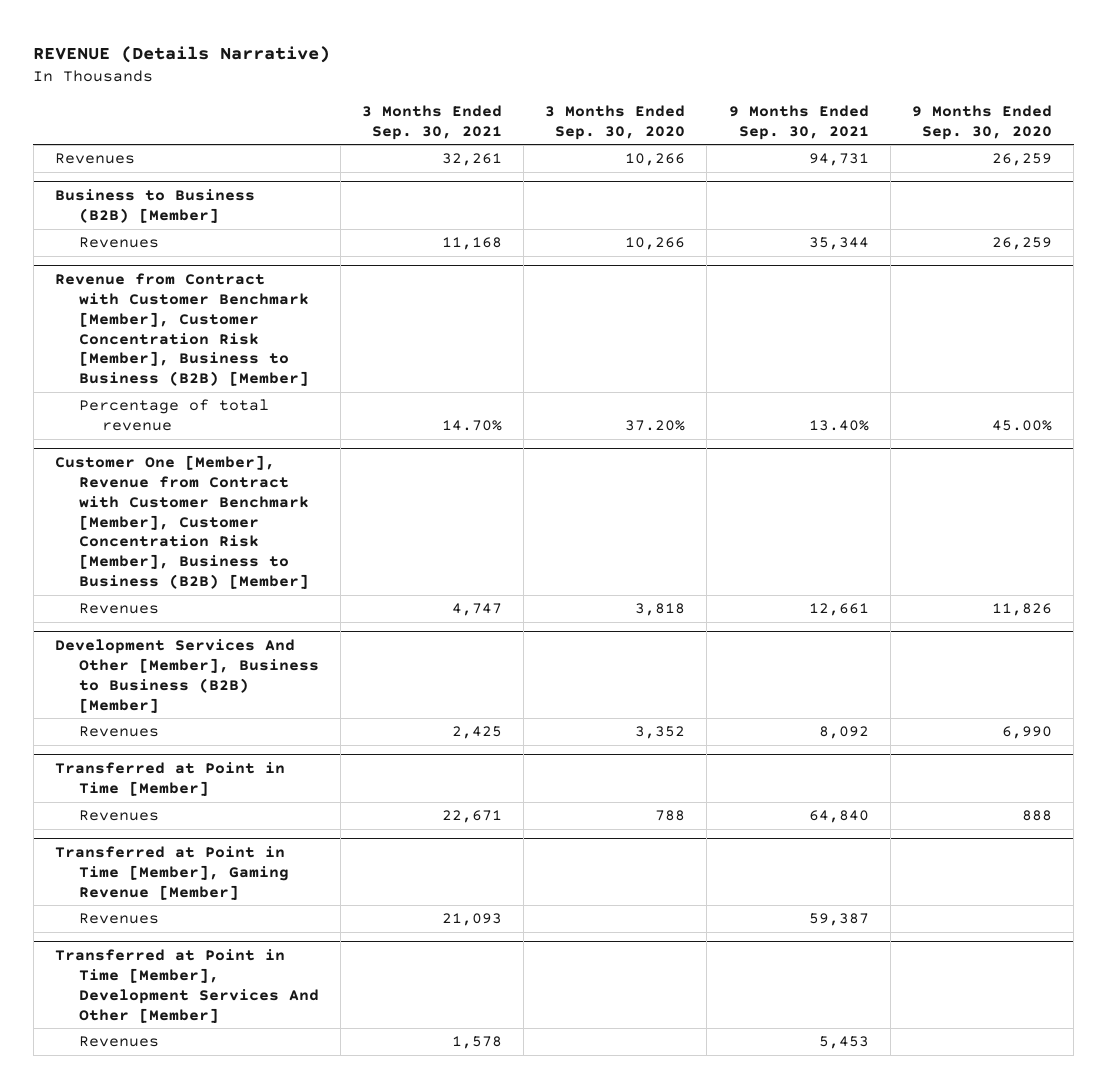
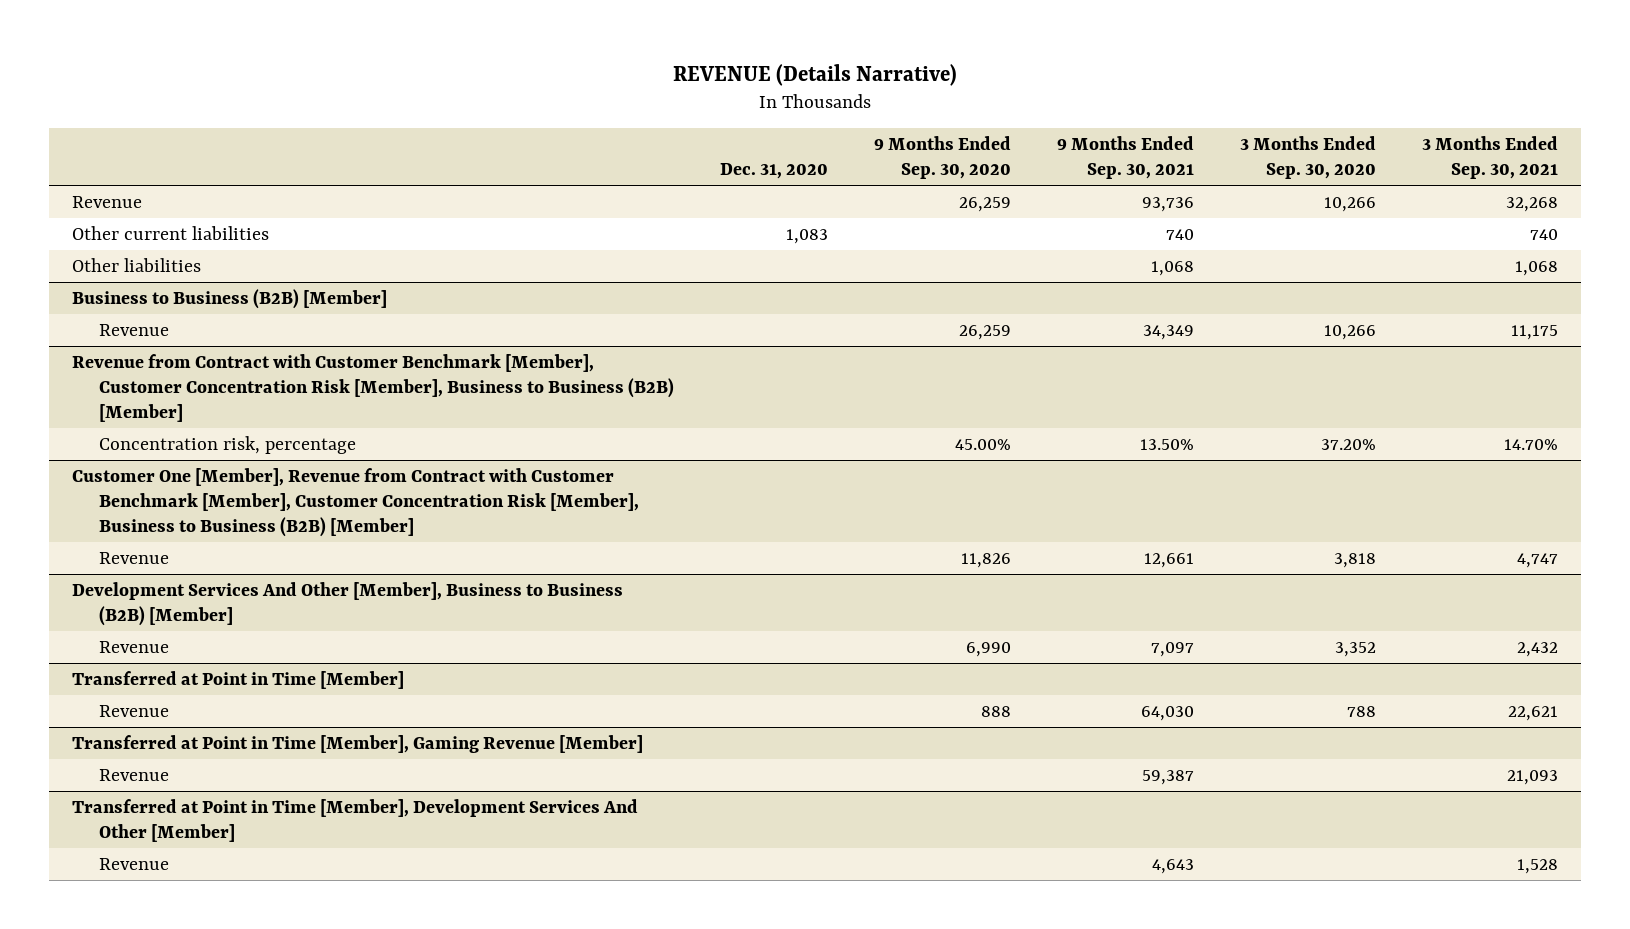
none -> [720,163,829,180] Dec. 31, 2020
[54,153,135,165] Revenues -> none
none -> [72,195,143,208] Revenue
none -> [72,225,270,240] Other current liabilities
none -> [72,257,202,272] Other liabilities
[78,237,159,249] Revenues -> none
none -> [99,323,170,336] Revenue
[78,399,269,432] Percentage of total revenue -> none
none -> [99,435,357,454] Concentration risk, percentage
[78,603,159,615] Revenues -> [99,551,170,564] Revenue
[78,726,159,738] Revenues -> none
none -> [99,640,170,653] Revenue
[78,810,159,822] Revenues -> none
none -> [99,704,170,717] Revenue
[78,913,159,925] Revenues -> [99,768,170,781] Revenue
[78,1036,159,1048] Revenues -> none
none -> [99,857,170,870] Revenue

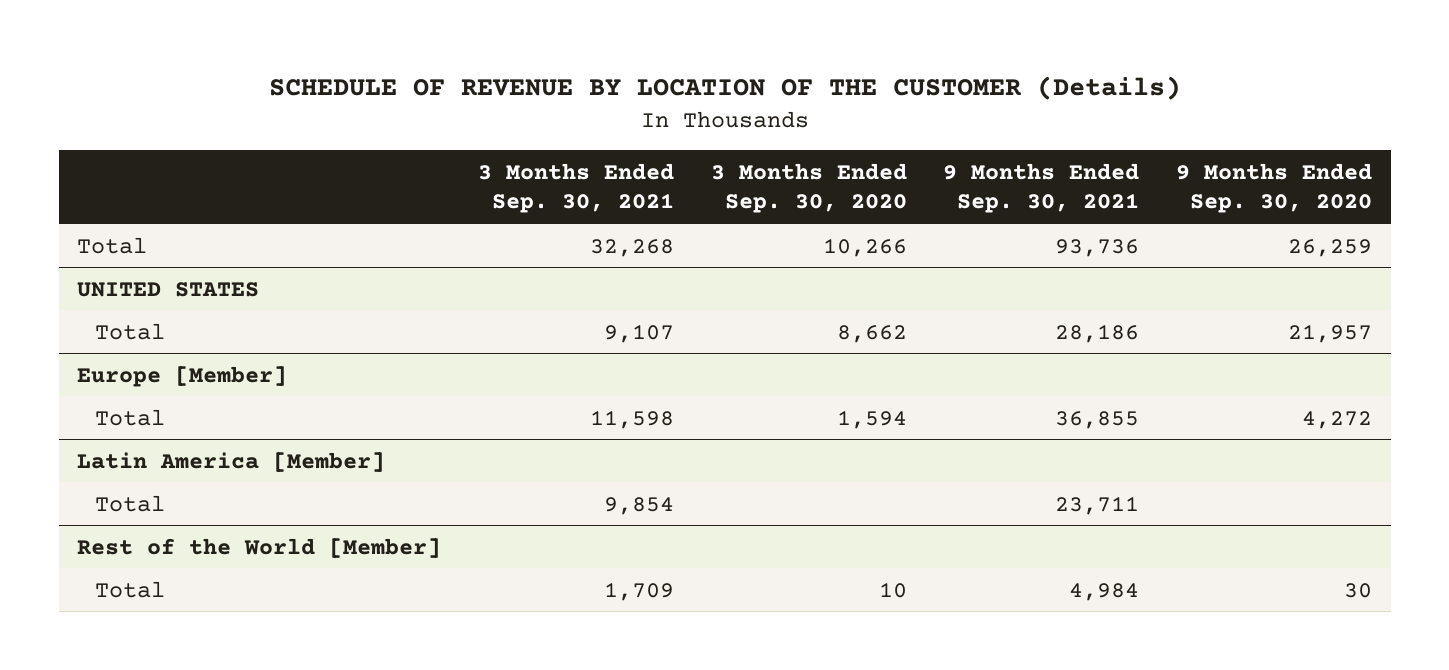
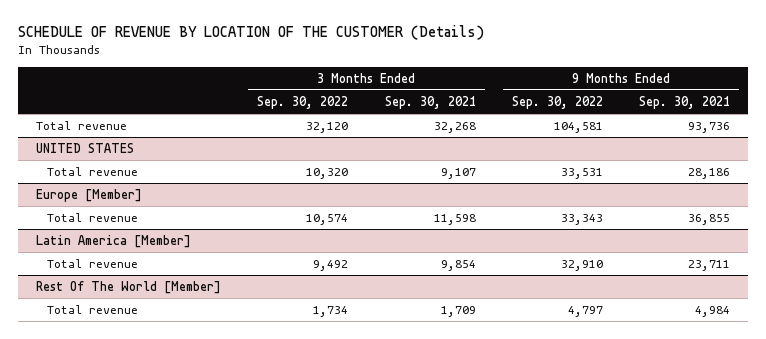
[710,162,907,214] 3 Months Ended Sep. 30, 2020 -> none
[1176,162,1373,214] 9 Months Ended Sep. 30, 2020 -> none
none -> [257,95,349,109] Sep. 30, 2022
none -> [511,95,603,109] Sep. 30, 2022
[77,236,148,254] Total -> [36,120,128,130] Total revenue
[94,322,165,340] Total -> [47,166,139,176] Total revenue
[94,408,165,426] Total -> [47,212,139,222] Total revenue
[94,494,165,512] Total -> [47,258,139,268] Total revenue
[77,537,442,558] Rest of the World [Member] -> [36,280,222,294] Rest Of The World [Member]
[94,580,165,598] Total -> [47,304,139,314] Total revenue

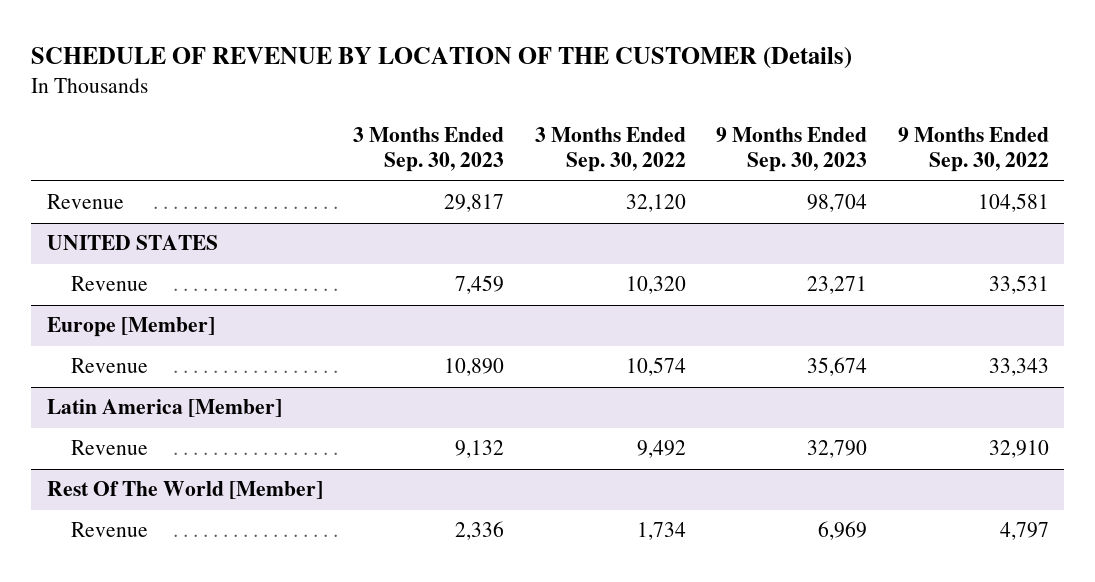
[384,95,476,109] Sep. 30, 2021 -> none
[639,95,731,109] Sep. 30, 2021 -> none
none -> [353,126,505,173] 3 Months Ended Sep. 30, 2023
none -> [716,126,868,173] 9 Months Ended Sep. 30, 2023
[36,120,128,130] Total revenue -> [46,194,124,210] Revenue
[47,166,139,176] Total revenue -> [71,276,149,292] Revenue
[47,212,139,222] Total revenue -> [71,358,149,374] Revenue
[47,258,139,268] Total revenue -> [71,440,149,456] Revenue
[47,304,139,314] Total revenue -> [71,522,149,538] Revenue

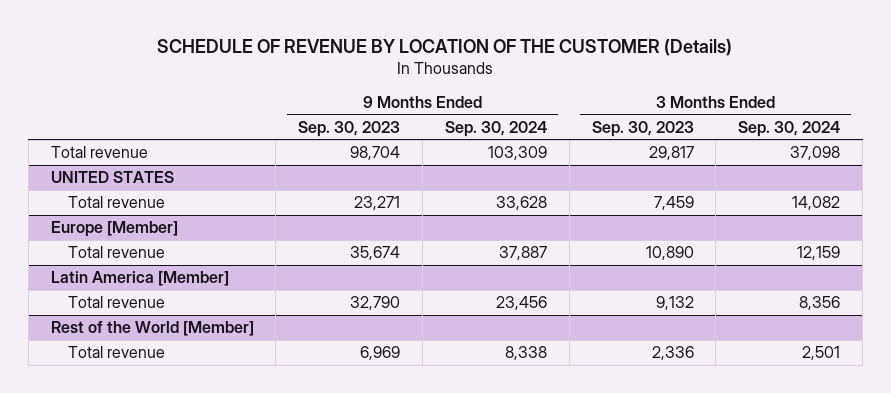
[534,126,686,173] 3 Months Ended Sep. 30, 2022 -> none
[897,126,1049,173] 9 Months Ended Sep. 30, 2022 -> none
none -> [444,120,547,137] Sep. 30, 2024
none -> [738,120,841,137] Sep. 30, 2024
[46,194,124,210] Revenue -> [50,146,148,159] Total revenue
[71,276,149,292] Revenue -> [67,196,165,209] Total revenue
[71,358,149,374] Revenue -> [67,246,165,259] Total revenue
[71,440,149,456] Revenue -> [67,296,165,309] Total revenue
[46,481,323,500] Rest Of The World [Member] -> [50,321,254,337] Rest of the World [Member]
[71,522,149,538] Revenue -> [67,346,165,359] Total revenue

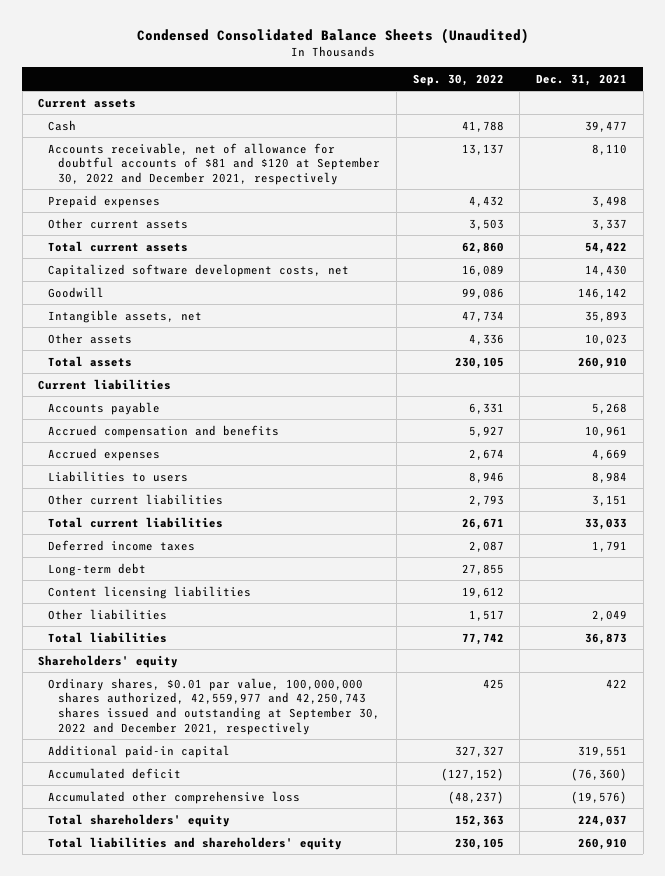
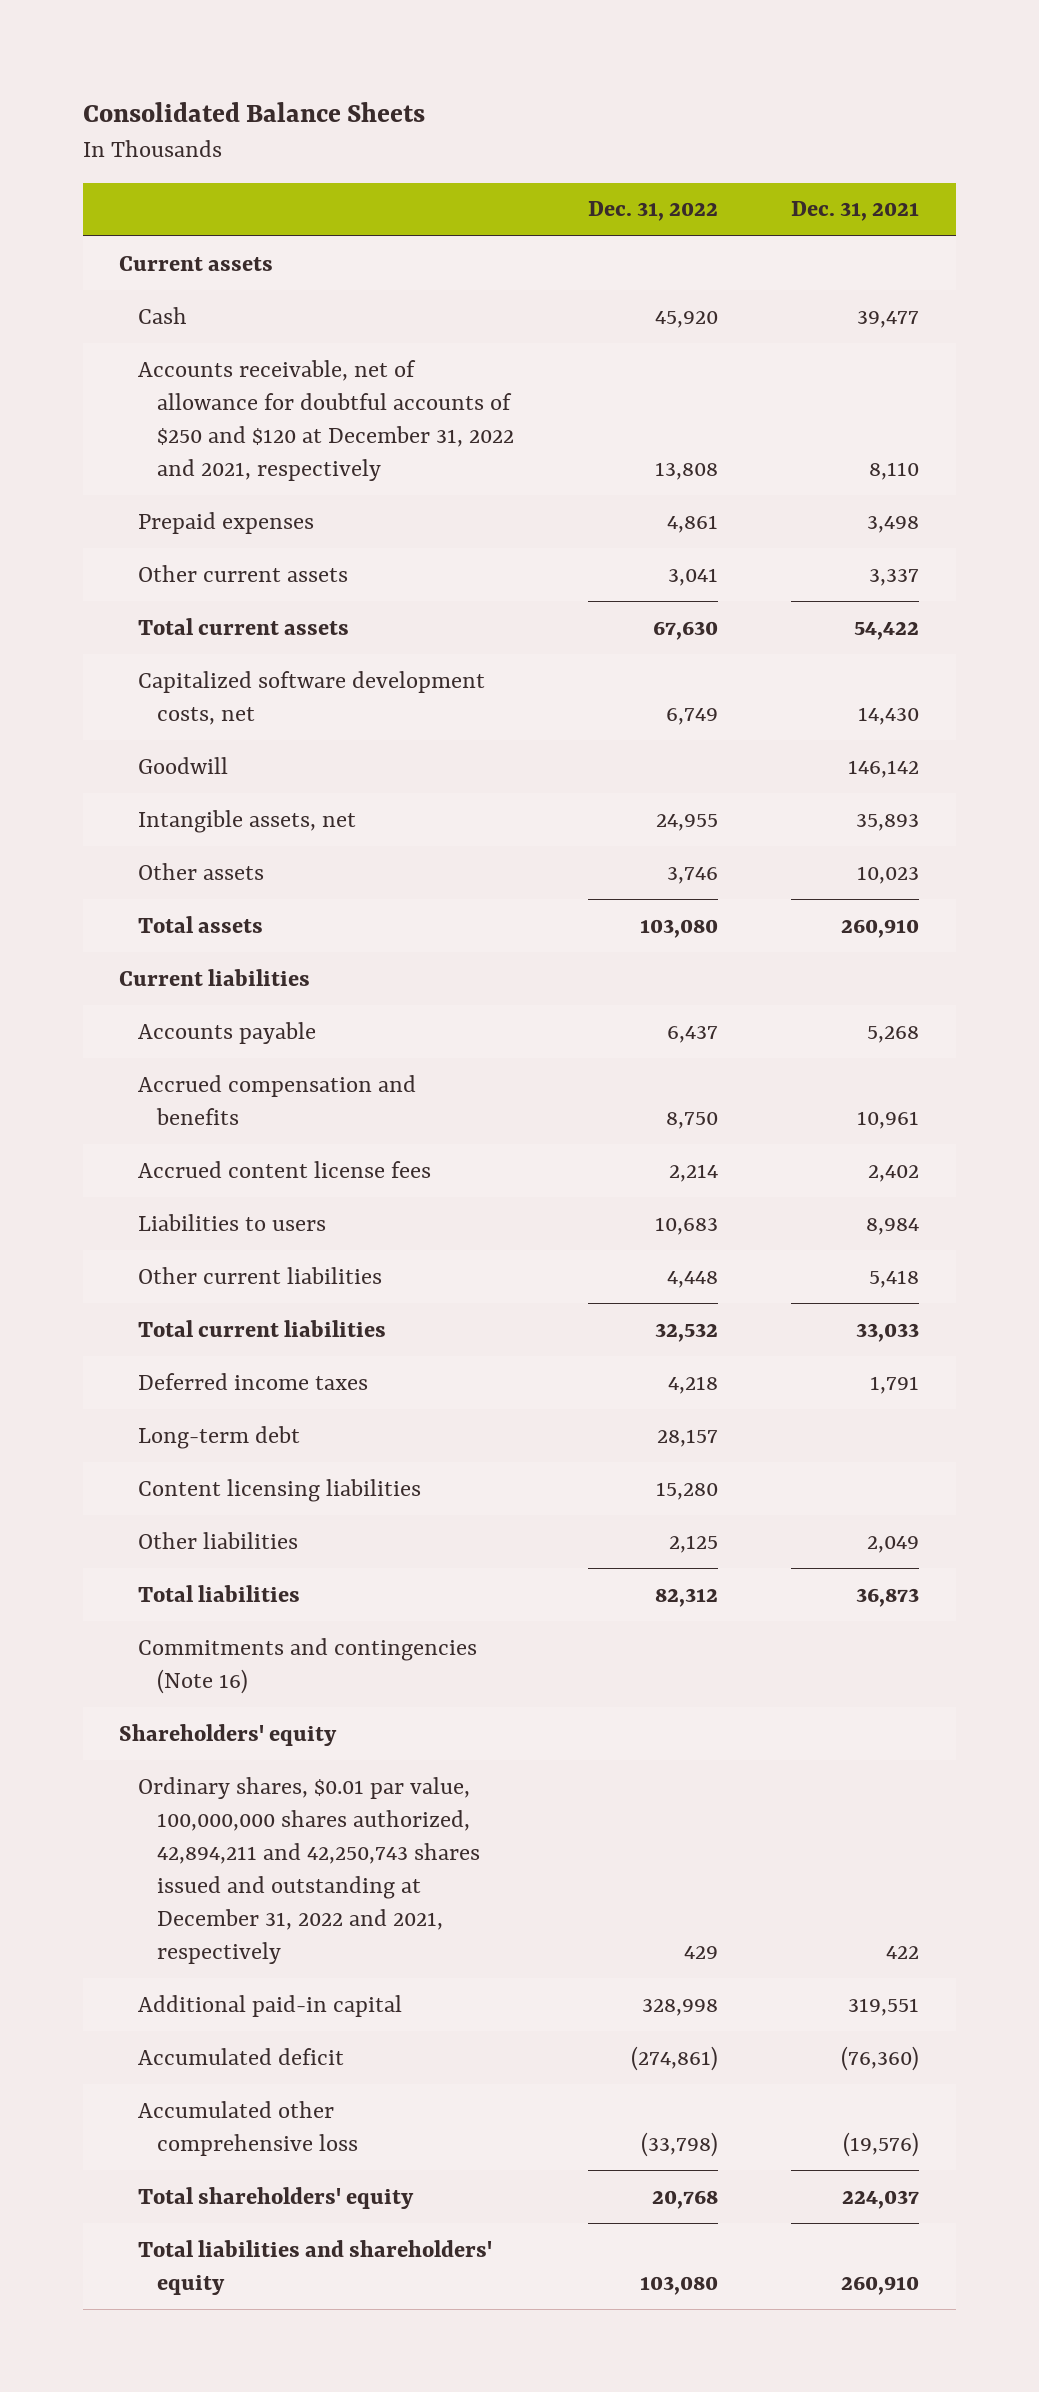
[136,27,529,44] Condensed Consolidated Balance Sheets (Unaudited) -> [82,102,425,123] Consolidated Balance Sheets
[412,73,504,86] Sep. 30, 2022 -> none
none -> [587,201,718,222] Dec. 31, 2022
[48,142,381,185] Accounts receivable, net of allowance for doubtful accounts of $81 and $120 at September 30, 2022 and December 2021, respectively -> [138,359,515,481] Accounts receivable, net of allowance for doubtful accounts of $250 and $120 at December 31, 2022 and 2021, respectively
[48,447,161,461] Accrued expenses -> none
none -> [138,1160,432,1178] Accrued content license fees
[592,494,628,506] 3,151 -> [869,1269,920,1288] 5,418
none -> [138,1637,478,1694] Commitments and contingencies (Note 16)
[48,677,381,735] Ordinary shares, $0.01 par value, 100,000,000 shares authorized, 42,559,977 and 42,250,743 shares issued and outstanding at September 30, 2022 and December 2021, respectively -> [138,1776,481,1964] Ordinary shares, $0.01 par value, 100,000,000 shares authorized, 42,894,211 and 42,250,743 shares issued and outstanding at December 31, 2022 and 2021, respectively

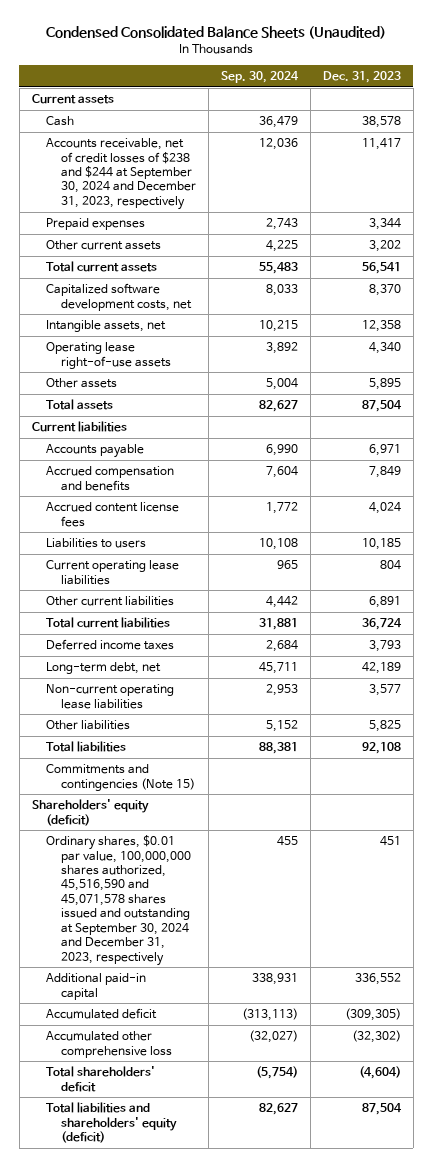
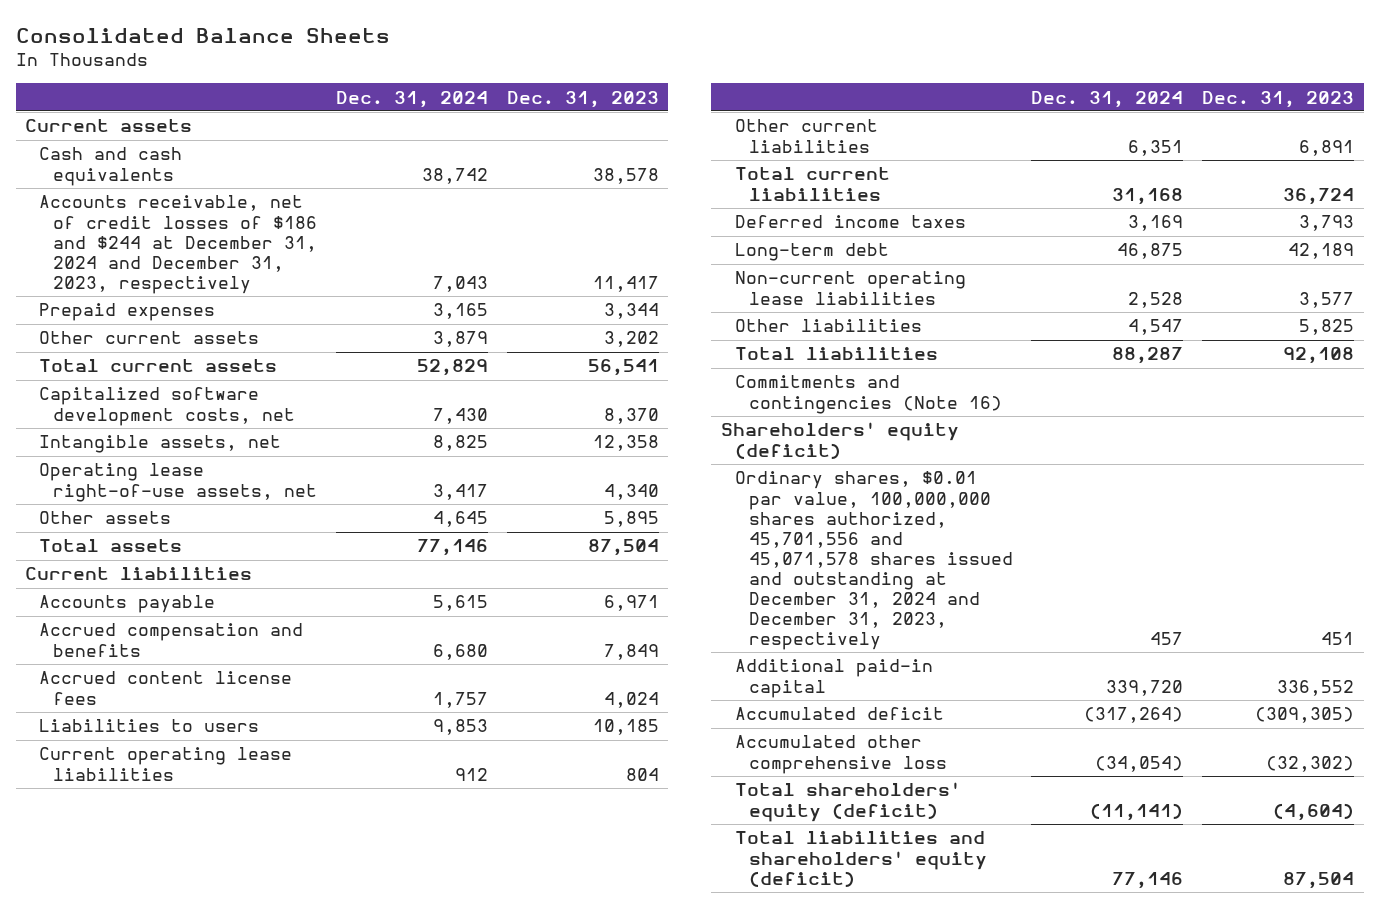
[46,26,387,40] Condensed Consolidated Balance Sheets (Unaudited) -> [15,27,390,43] Consolidated Balance Sheets
[221,70,300,83] Sep. 30, 2024 -> none
none -> [336,90,489,108] Dec. 31, 2024
[46,116,75,127] Cash -> [39,147,183,186] Cash and cash equivalents
[46,138,197,210] Accounts receivable, net of credit losses of $238 and $244 at September 30, 2024 and December 31, 2023, respectively -> [39,195,318,294] Accounts receivable, net of credit losses of $186 and $244 at December 31, 2024 and December 31, 2023, respectively
[46,342,172,369] Operating lease right-of-use assets -> [39,463,318,502] Operating lease right-of-use assets, net
[46,662,162,675] Long-term debt, net -> [734,243,889,262] Long-term debt
[46,764,196,791] Commitments and contingencies (Note 15) -> [734,375,1002,414] Commitments and contingencies (Note 16)
[46,835,192,966] Ordinary shares, $0.01 par value, 100,000,000 shares authorized, 45,516,590 and 45,071,578 shares issued and outstanding at September 30, 2024 and December 31, 2023, respectively -> [734,471,1013,651] Ordinary shares, $0.01 par value, 100,000,000 shares authorized, 45,701,556 and 45,071,578 shares issued and outstanding at December 31, 2024 and December 31, 2023, respectively
[46,1066,156,1092] Total shareholders' deficit -> [734,782,961,822] Total shareholders' equity (deficit)

